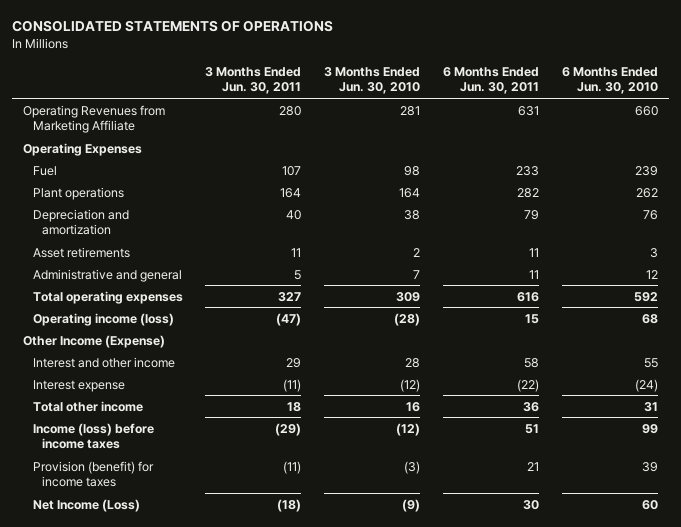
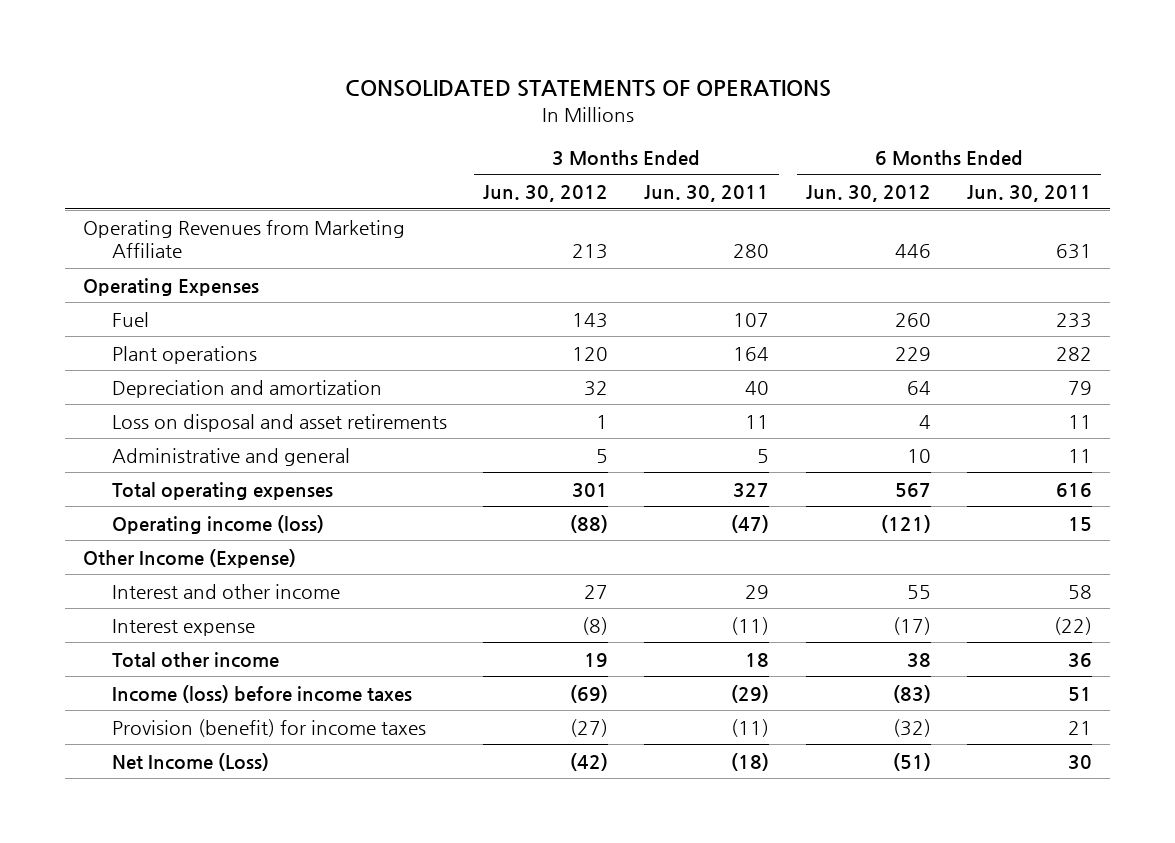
[324,66,421,95] 3 Months Ended Jun. 30, 2010 -> none
[561,66,658,95] 6 Months Ended Jun. 30, 2010 -> none
none -> [483,185,609,203] Jun. 30, 2012
none -> [805,185,931,203] Jun. 30, 2012
[32,246,130,258] Asset retirements -> [111,413,447,432] Loss on disposal and asset retirements

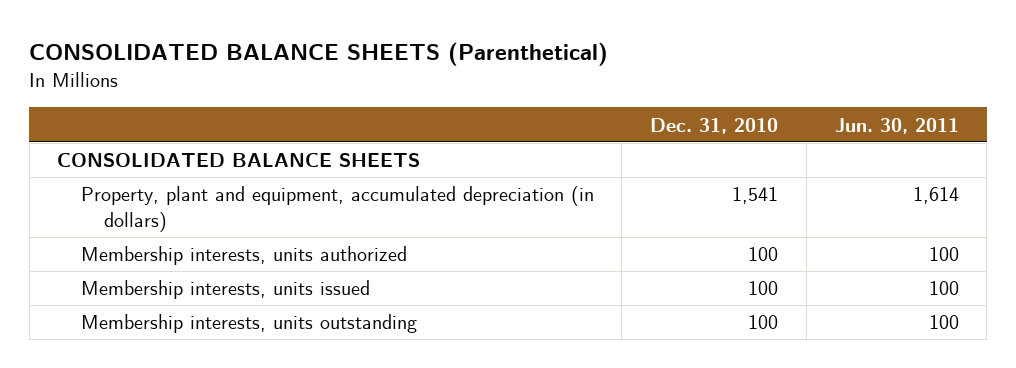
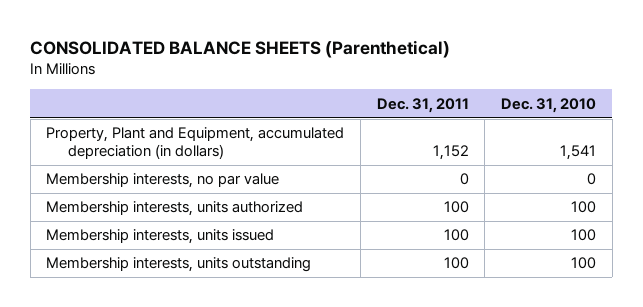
[834,117,959,134] Jun. 30, 2011 -> none
none -> [376,97,469,113] Dec. 31, 2011
[57,153,421,168] CONSOLIDATED BALANCE SHEETS -> none
[80,186,594,232] Property, plant and equipment, accumulated depreciation (in dollars) -> [46,127,345,160] Property, Plant and Equipment, accumulated depreciation (in dollars)
none -> [46,173,280,189] Membership interests, no par value

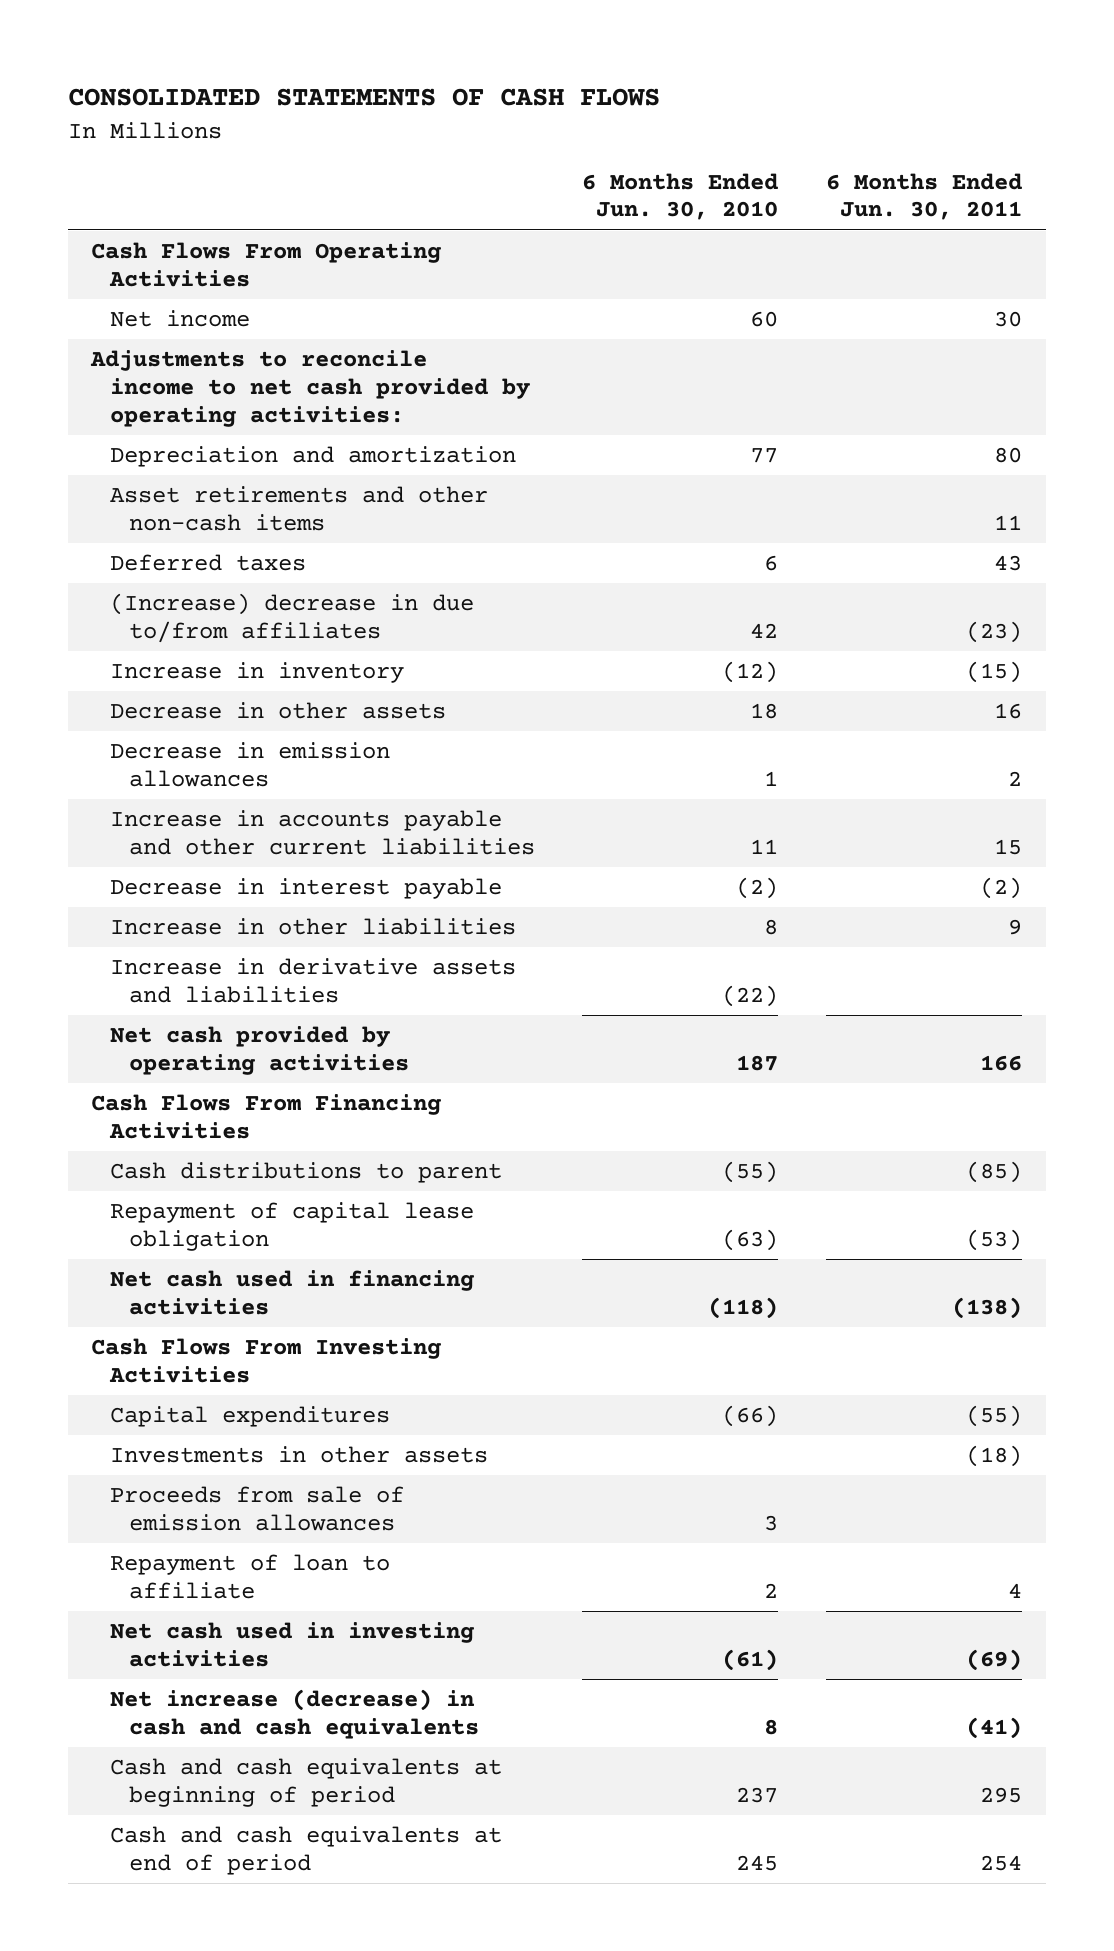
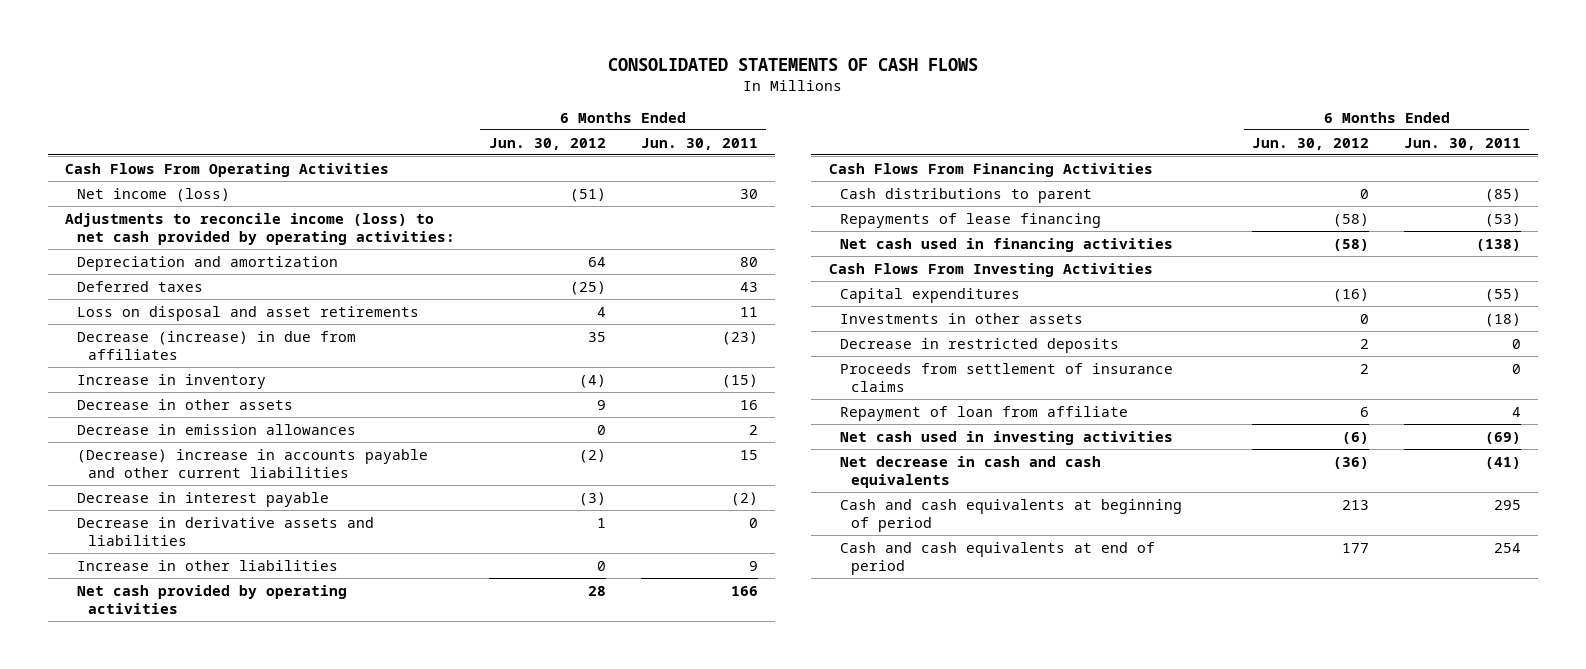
[582,172,779,221] 6 Months Ended Jun. 30, 2010 -> none
none -> [489,137,607,150] Jun. 30, 2012
[110,310,251,328] Net income -> [76,187,230,202] Net income (loss)
[90,350,531,427] Adjustments to reconcile income to net cash provided by operating activities: -> [65,212,455,245] Adjustments to reconcile income (loss) to net cash provided by operating activities:
[110,486,489,531] Asset retirements and other non-cash items -> none
none -> [76,305,419,321] Loss on disposal and asset retirements
[110,593,475,643] (Increase) decrease in due to/from affiliates -> [76,330,356,360] Decrease (increase) in due from affiliates
[110,810,535,855] Increase in accounts payable and other current liabilities -> [76,448,428,478] (Decrease) increase in accounts payable and other current liabilities
none -> [76,516,374,546] Decrease in derivative assets and liabilities
[110,958,517,1003] Increase in derivative assets and liabilities -> none
[110,1202,475,1251] Repayment of capital lease obligation -> [839,212,1101,228] Repayments of lease financing
[110,1486,405,1531] Proceeds from sale of emission allowances -> none
none -> [839,337,1119,353] Decrease in restricted deposits
none -> [839,362,1173,392] Proceeds from settlement of insurance claims
[110,1554,391,1599] Repayment of loan to affiliate -> [839,405,1128,421] Repayment of loan from affiliate
[110,1689,479,1739] Net increase (decrease) in cash and cash equivalents -> [839,455,1101,488] Net decrease in cash and cash equivalents

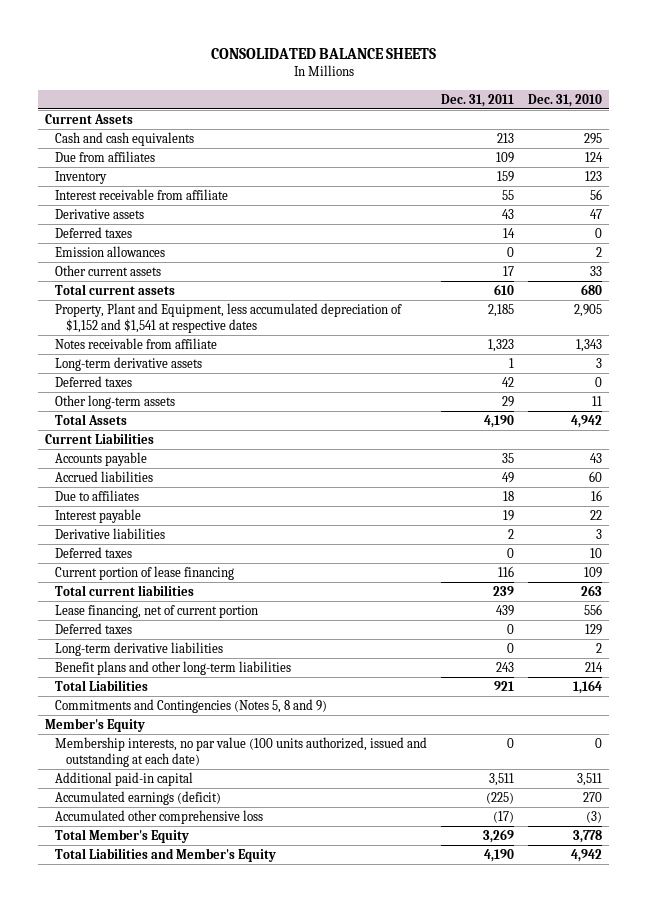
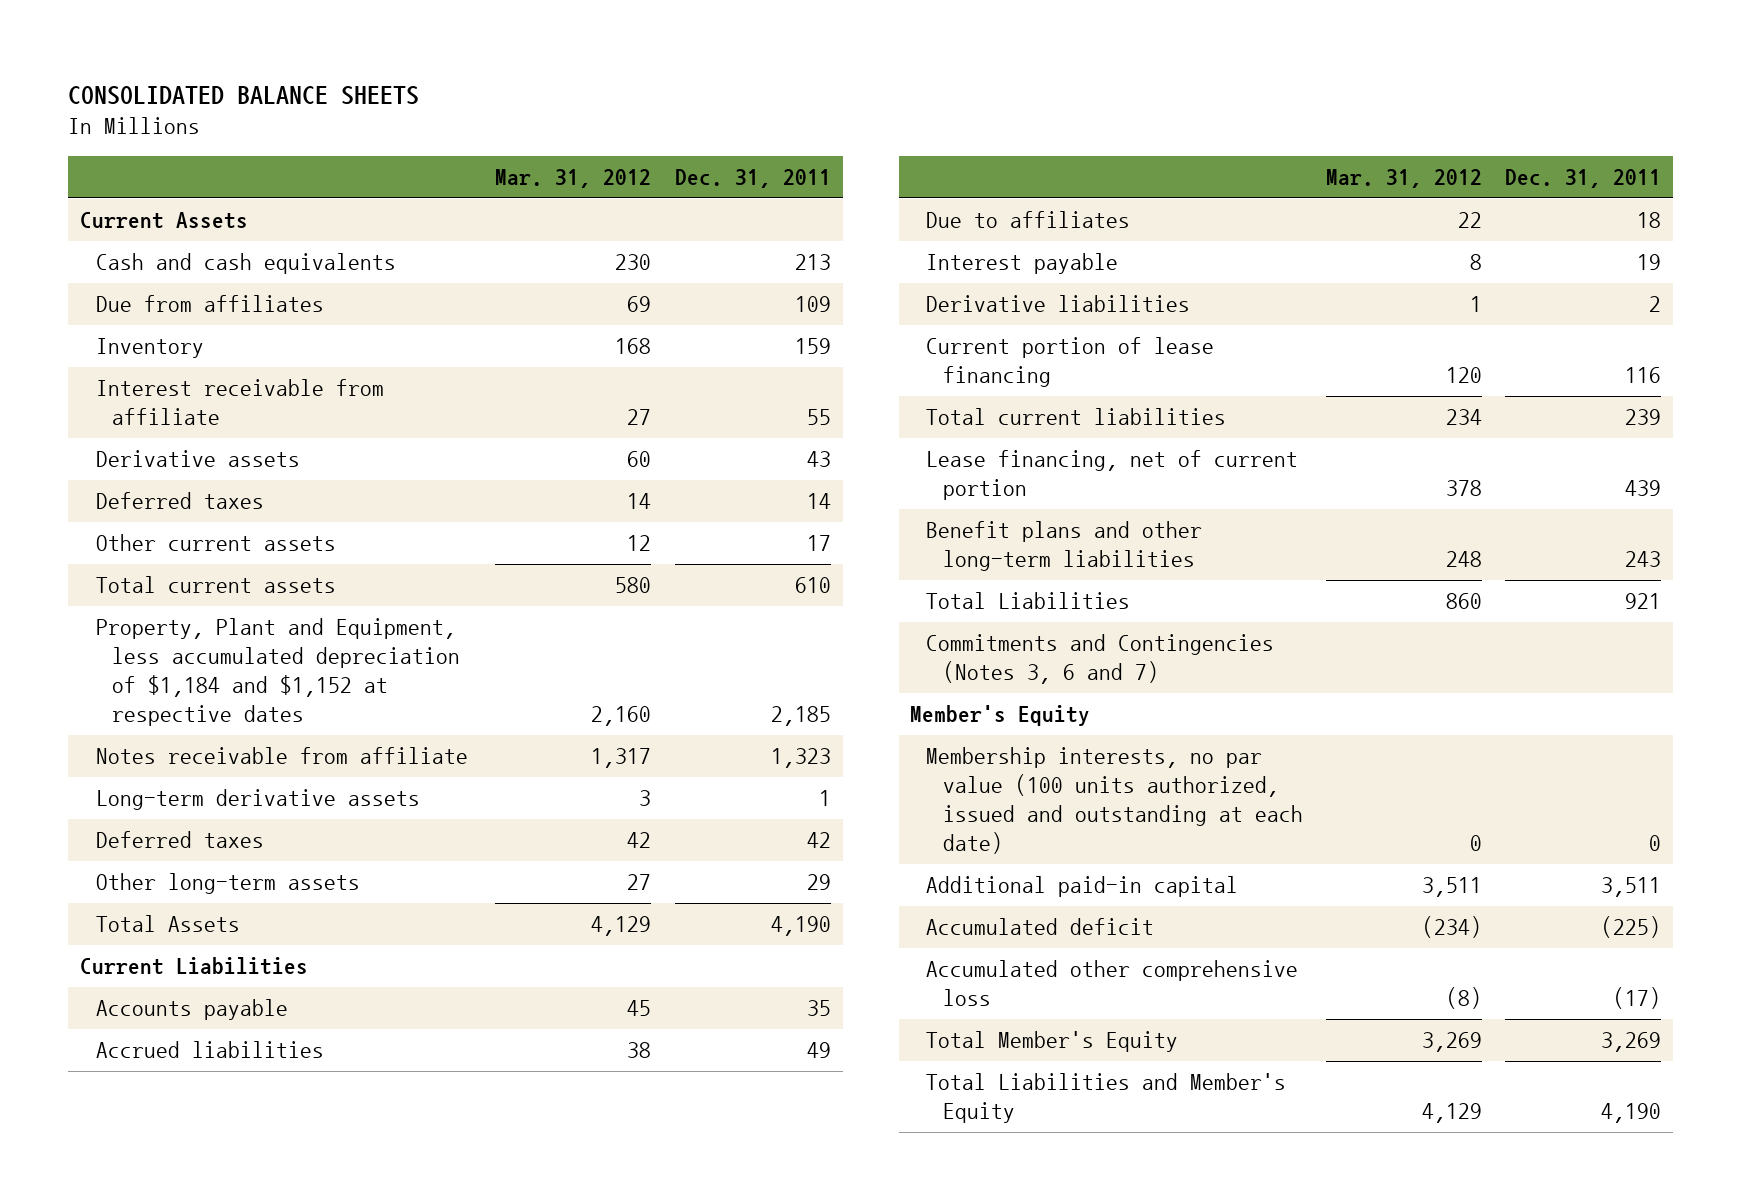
[528,93,603,107] Dec. 31, 2010 -> none
none -> [495,168,652,188] Mar. 31, 2012
[55,246,166,258] Emission allowances -> none
[55,303,403,333] Property, Plant and Equipment, less accumulated depreciation of $1,152 and $1,541 at respective dates -> [95,618,460,727] Property, Plant and Equipment, less accumulated depreciation of $1,184 and $1,152 at respective dates
[55,547,133,559] Deferred taxes -> none
[55,623,133,635] Deferred taxes -> none
[55,642,224,657] Long-term derivative liabilities -> none
[55,699,328,714] Commitments and Contingencies (Notes 5, 8 and 9) -> [926,634,1275,685] Commitments and Contingencies (Notes 3, 6 and 7)
[55,791,222,806] Accumulated earnings (deficit) -> [926,918,1155,936] Accumulated deficit

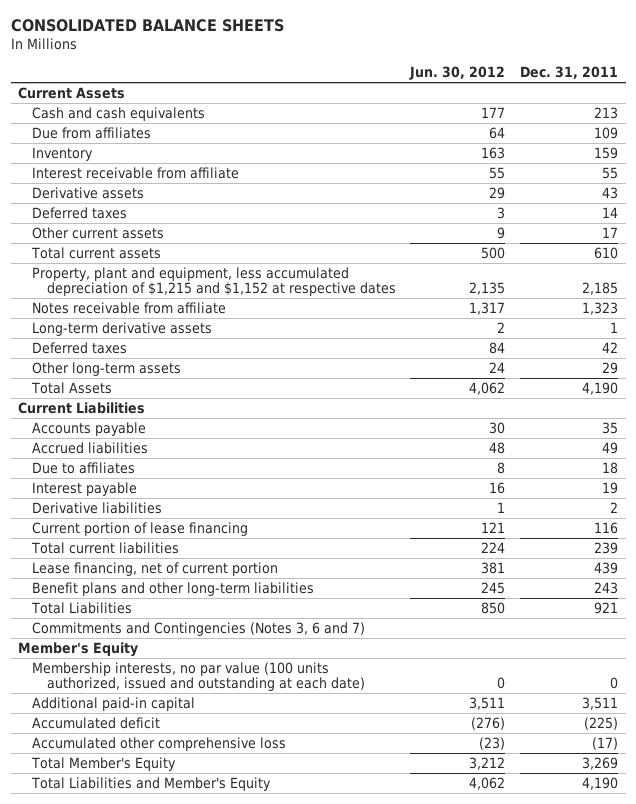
[495,168,652,188] Mar. 31, 2012 -> none
none -> [409,66,506,81] Jun. 30, 2012
[95,618,460,727] Property, Plant and Equipment, less accumulated depreciation of $1,184 and $1,152 at respective dates -> [32,266,396,297] Property, plant and equipment, less accumulated depreciation of $1,215 and $1,152 at respective dates

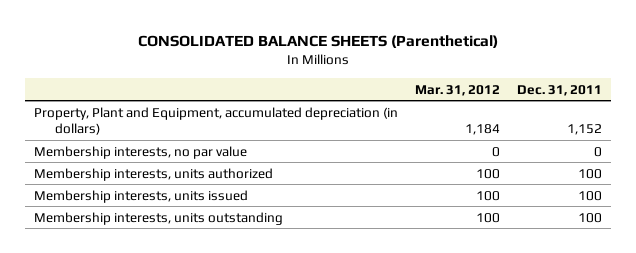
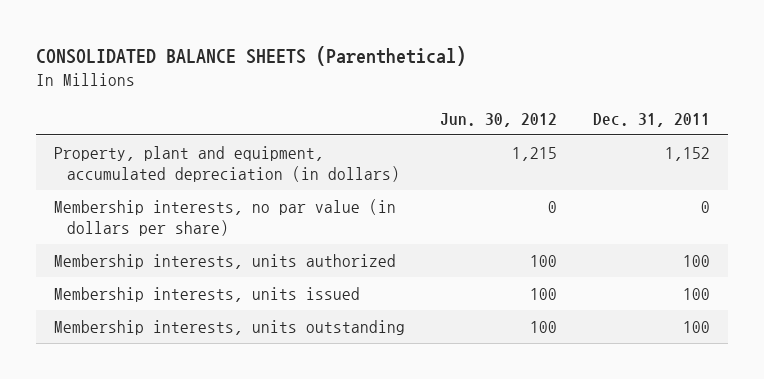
[414,84,500,96] Mar. 31, 2012 -> none
none -> [440,113,558,128] Jun. 30, 2012
[33,106,398,135] Property, Plant and Equipment, accumulated depreciation (in dollars) -> [53,145,400,183] Property, plant and equipment, accumulated depreciation (in dollars)
[33,145,247,159] Membership interests, no par value -> [53,198,396,237] Membership interests, no par value (in dollars per share)

